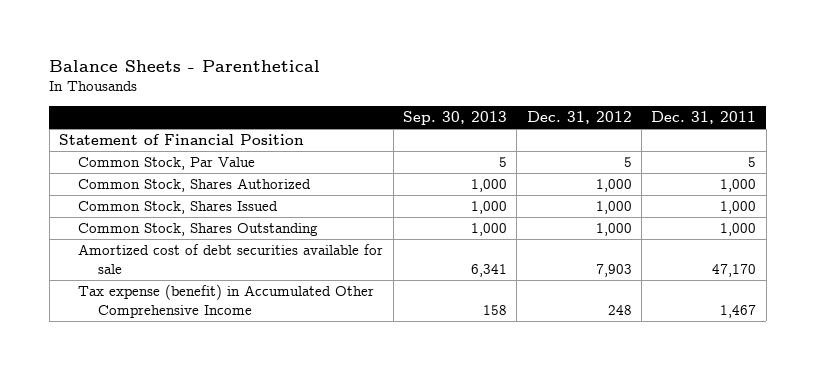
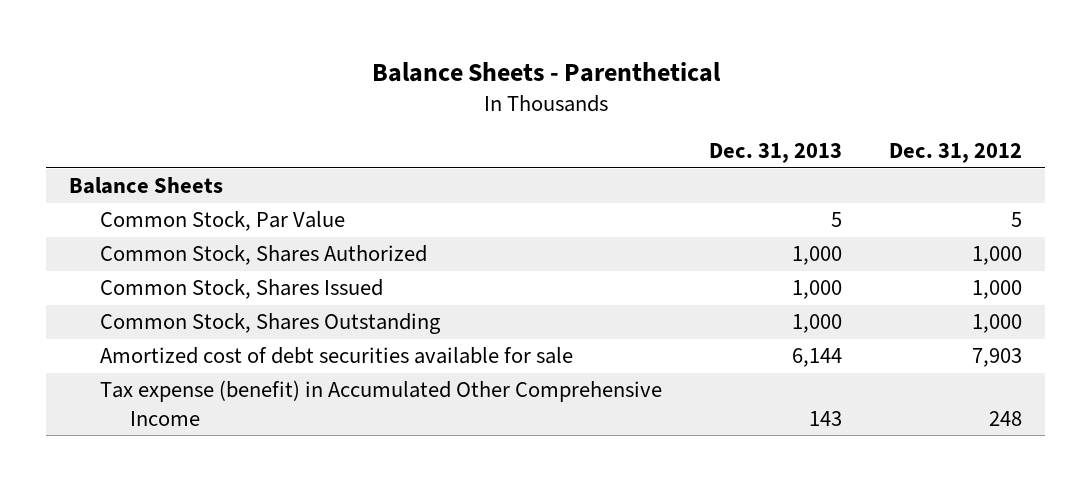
[403,110,508,125] Sep. 30, 2013 -> none
[651,110,757,124] Dec. 31, 2011 -> none
none -> [708,143,842,164] Dec. 31, 2013
[59,134,305,146] Statement of Financial Position -> [69,177,224,195] Balance Sheets

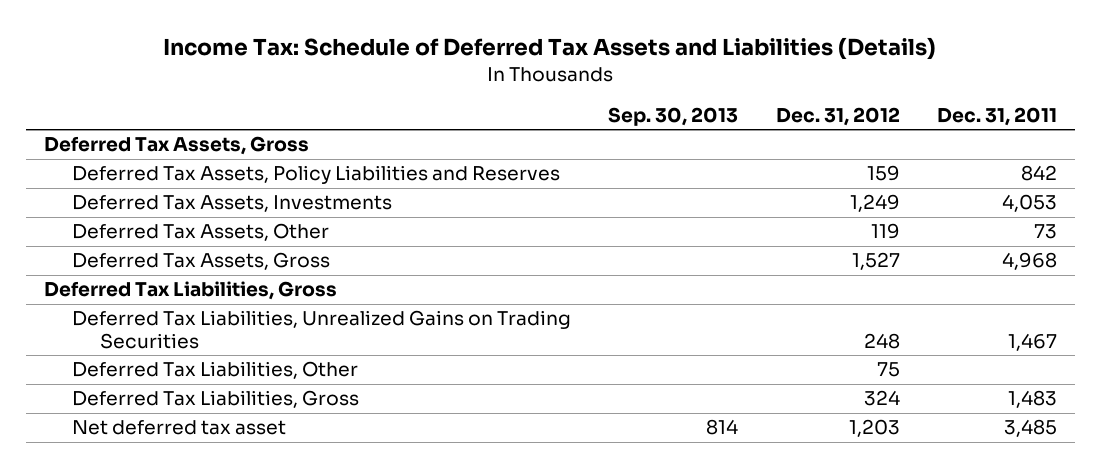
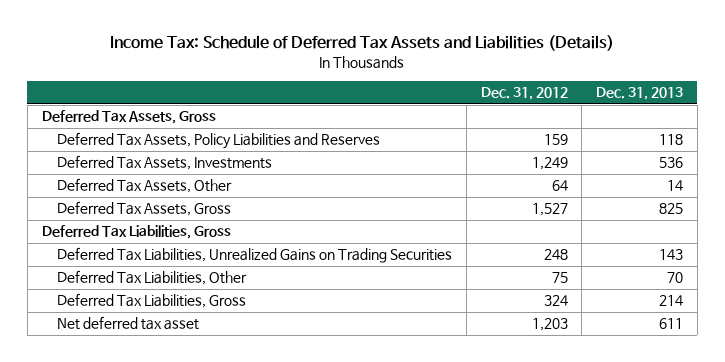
[608,106,739,126] Sep. 30, 2013 -> none
[936,106,1057,126] Dec. 31, 2011 -> none
none -> [596,87,684,101] Dec. 31, 2013
[870,223,900,240] 119 -> [551,180,568,192] 64

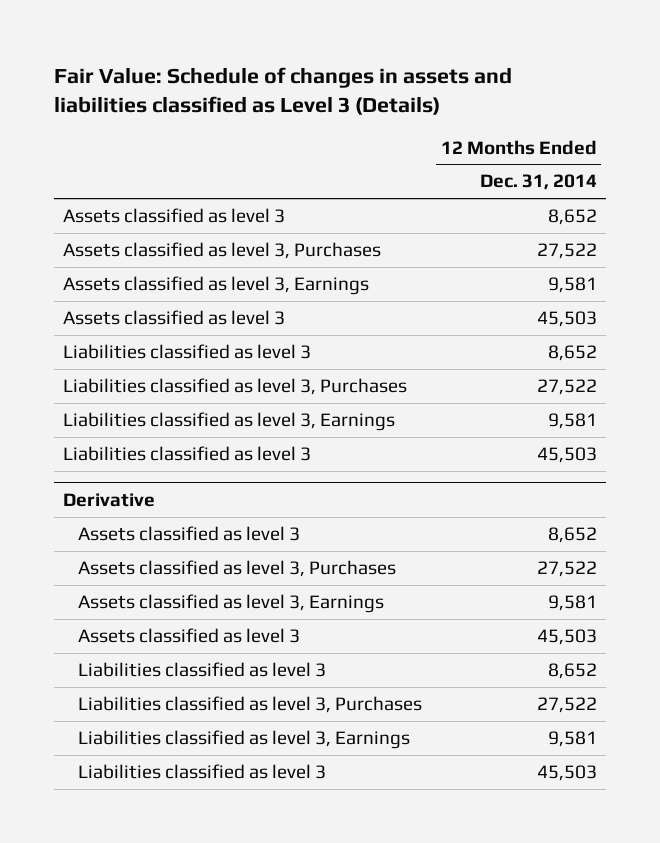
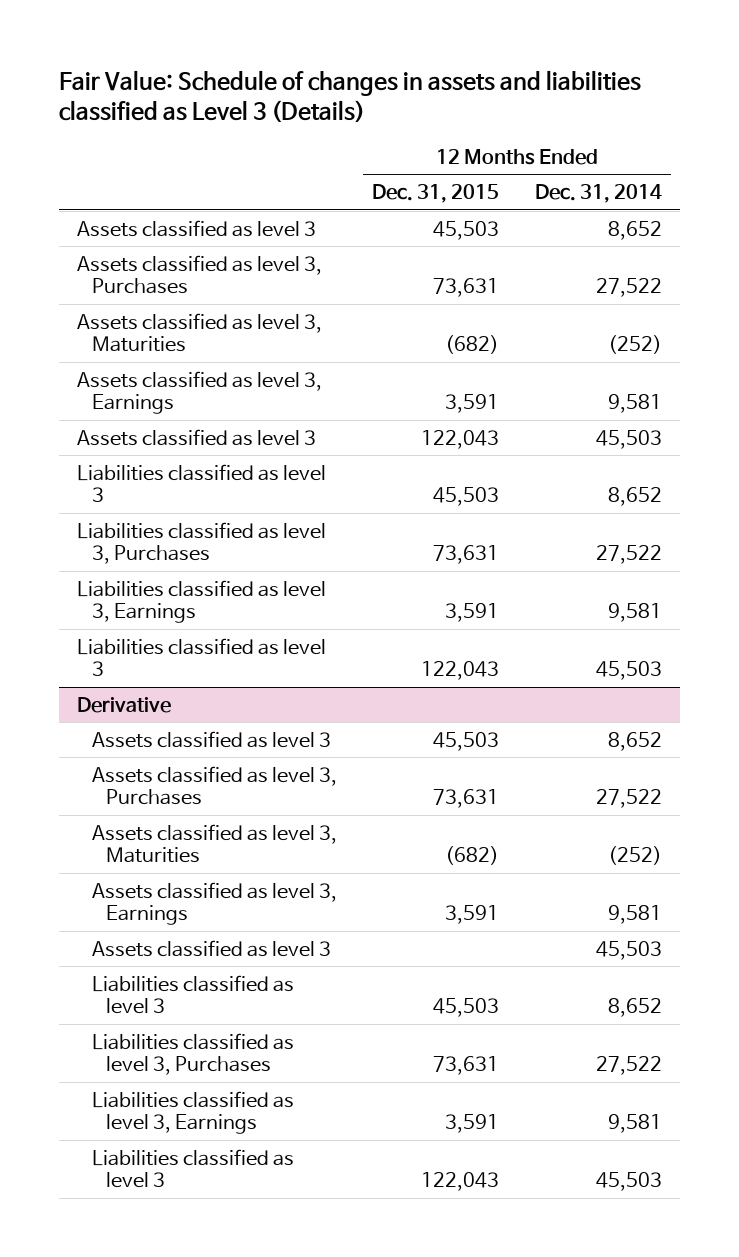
none -> [372,183,500,203] Dec. 31, 2015
none -> [76,312,322,353] Assets classified as level 3, Maturities
none -> [91,823,337,864] Assets classified as level 3, Maturities

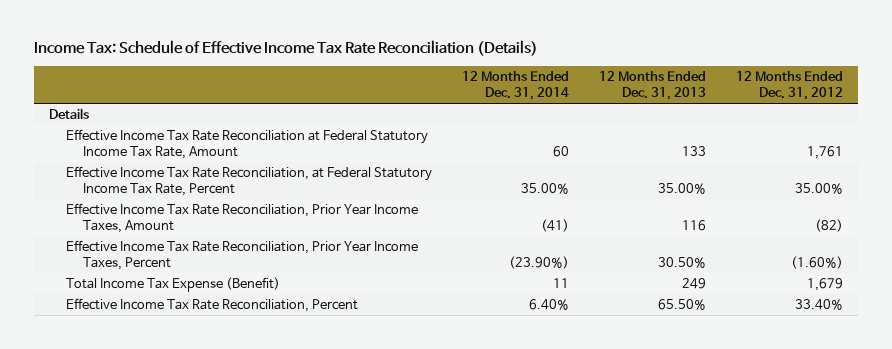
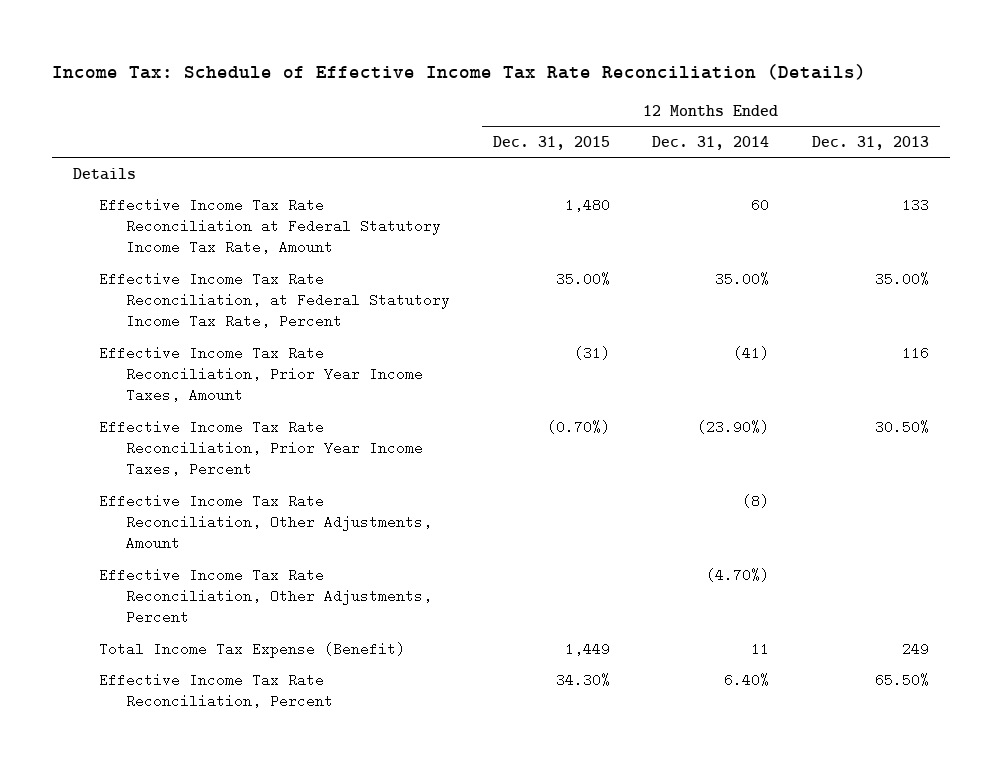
[736,71,844,100] 12 Months Ended Dec. 31, 2012 -> none
none -> [492,135,610,150] Dec. 31, 2015
none -> [99,493,432,551] Effective Income Tax Rate Reconciliation, Other Adjustments, Amount
none -> [99,567,432,625] Effective Income Tax Rate Reconciliation, Other Adjustments, Percent

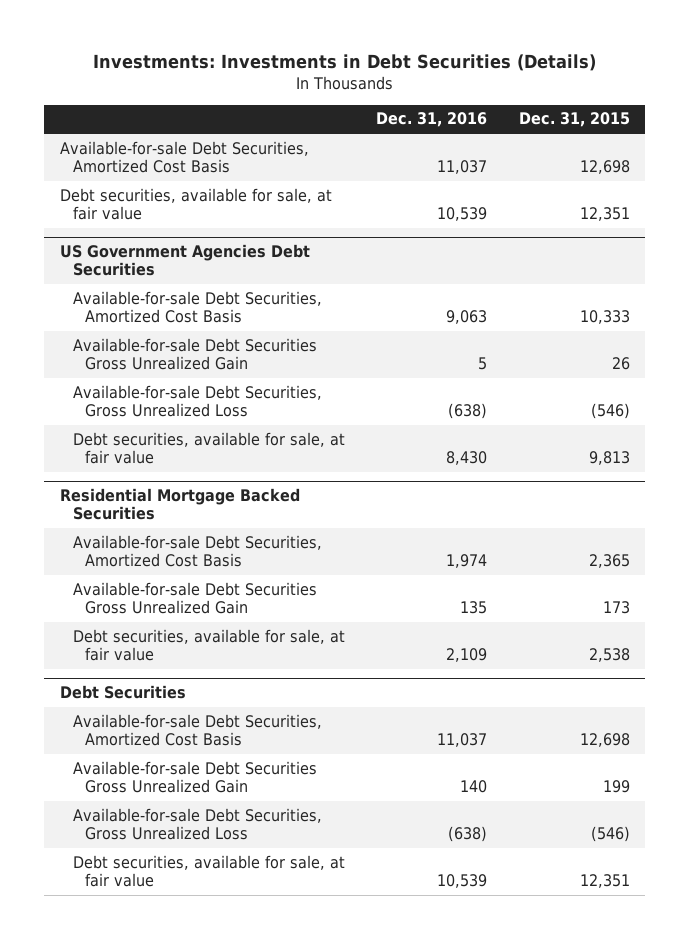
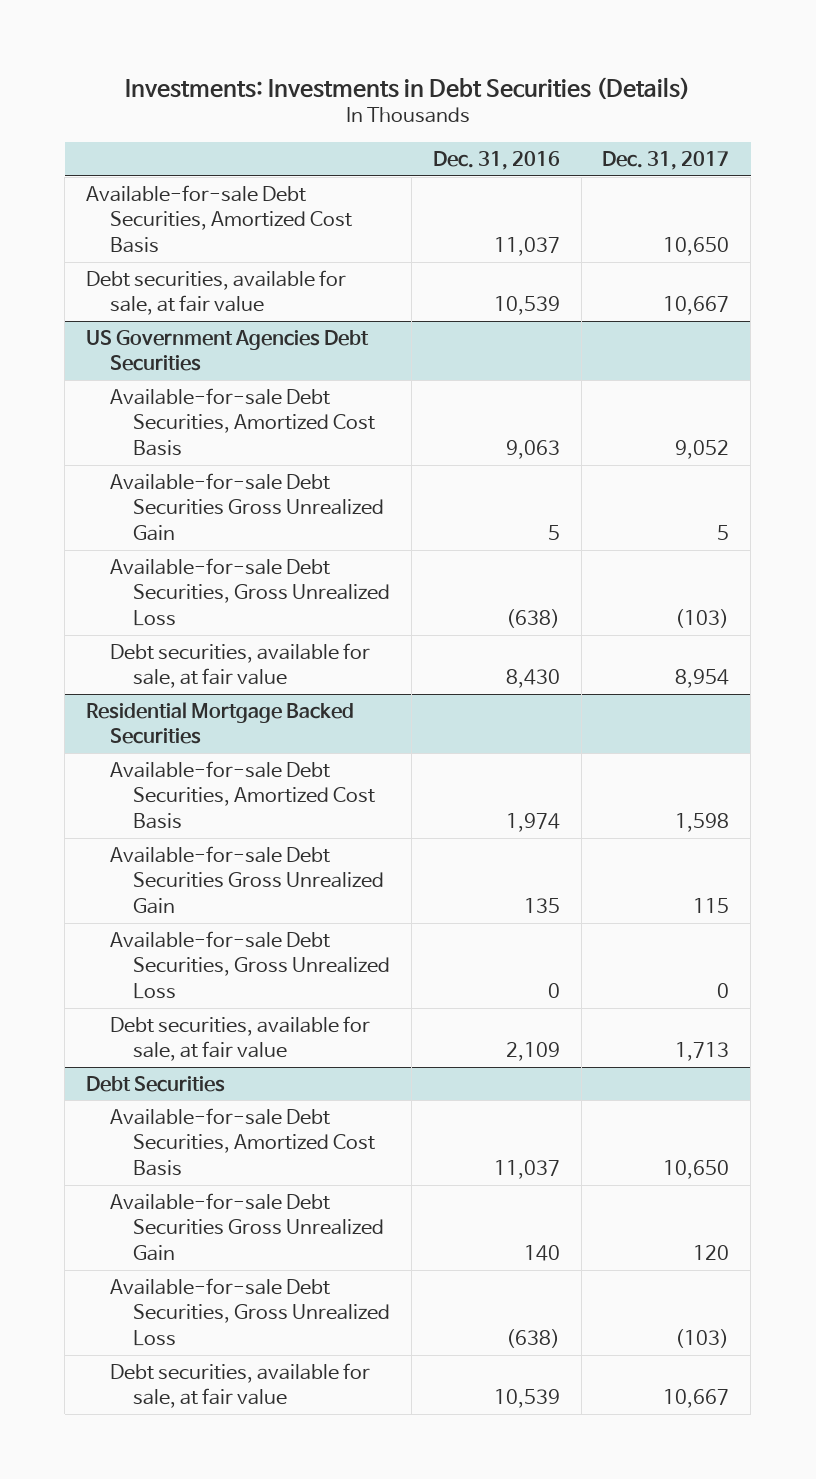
[518,112,630,128] Dec. 31, 2015 -> none
none -> [602,151,730,171] Dec. 31, 2017
none -> [109,930,390,1000] Available-for-sale Debt Securities, Gross Unrealized Loss

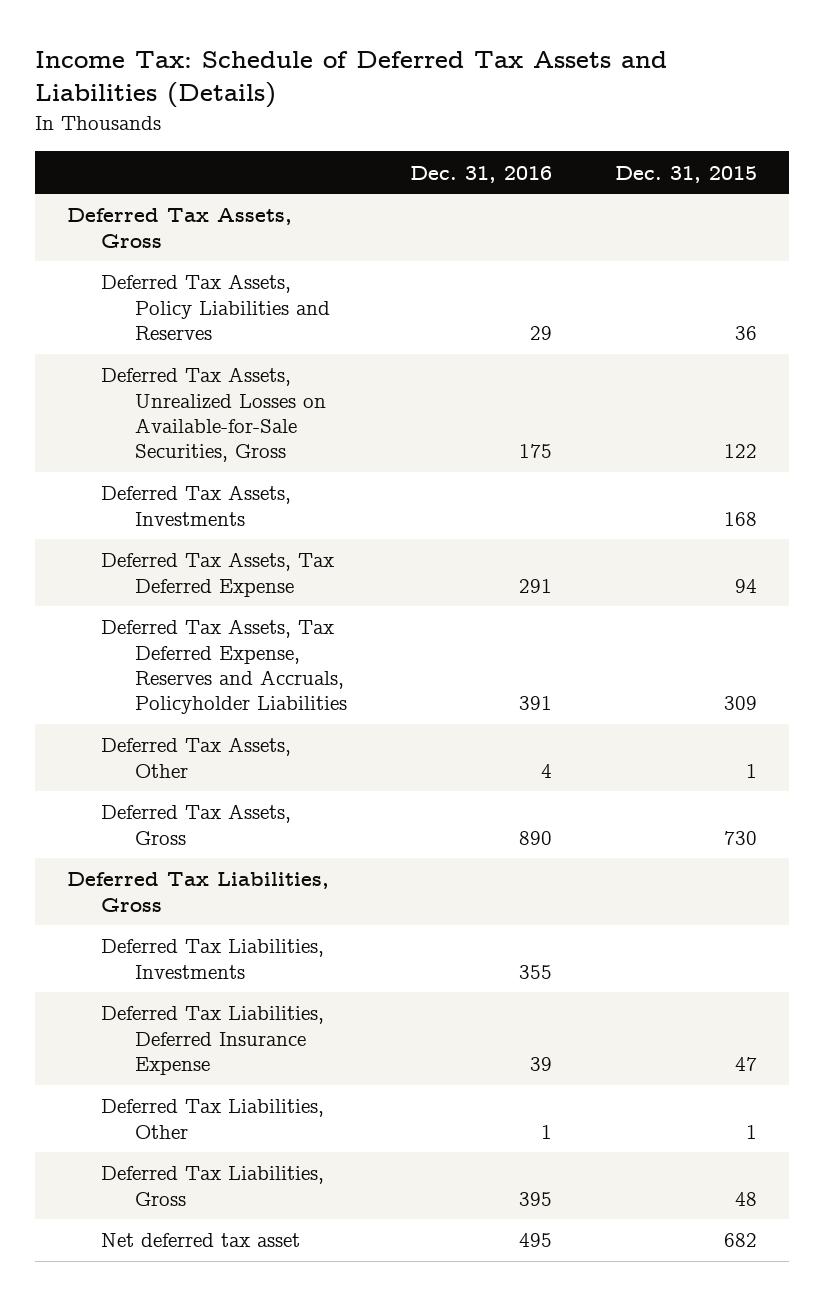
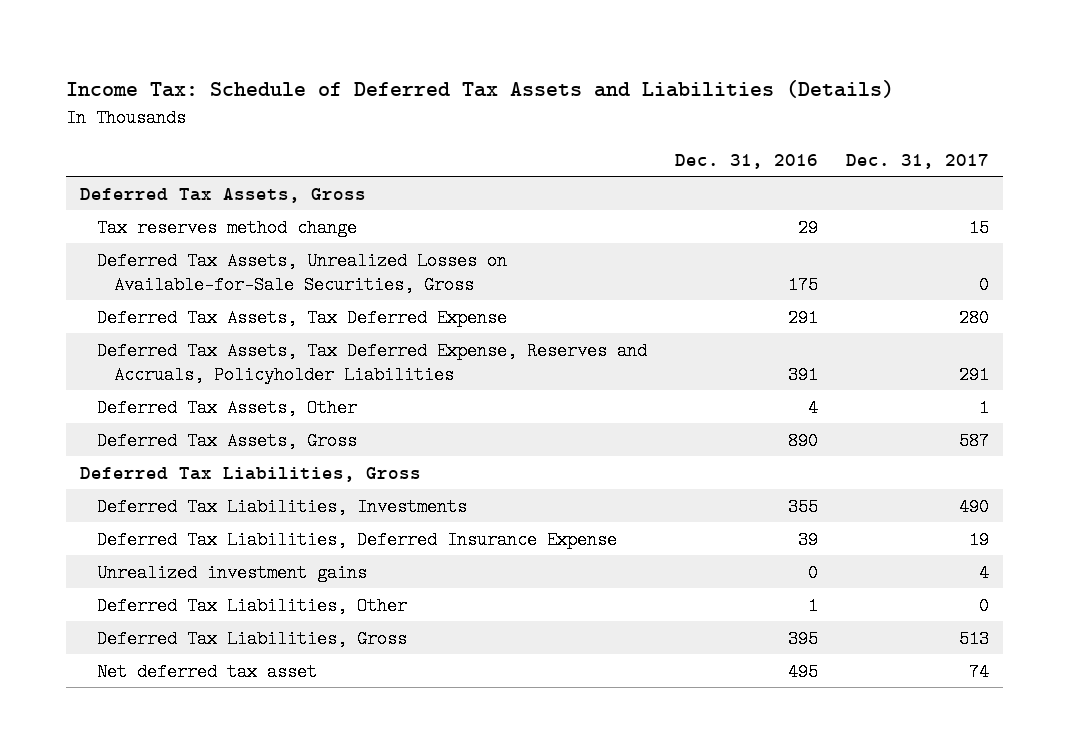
[615,165,758,183] Dec. 31, 2015 -> none
none -> [846,153,990,169] Dec. 31, 2017
[100,274,330,340] Deferred Tax Assets, Policy Liabilities and Reserves -> none
none -> [96,218,357,237] Tax reserves method change
[100,485,291,526] Deferred Tax Assets, Investments -> none
none -> [96,563,367,582] Unrealized investment gains

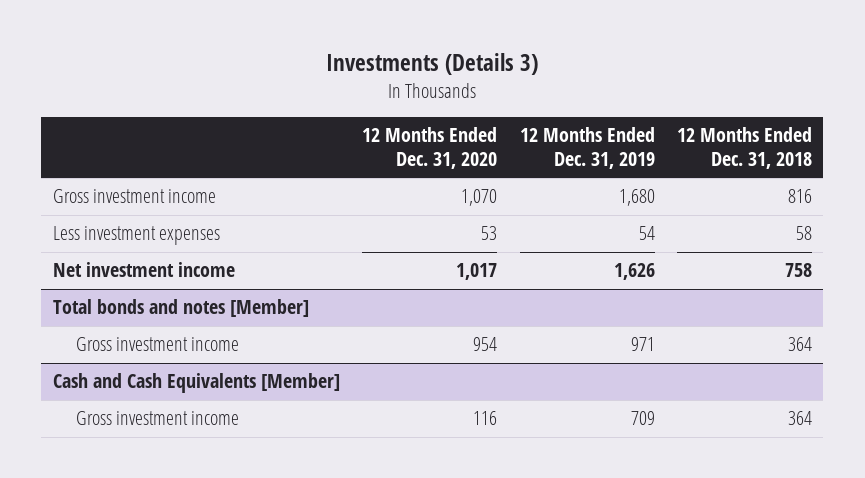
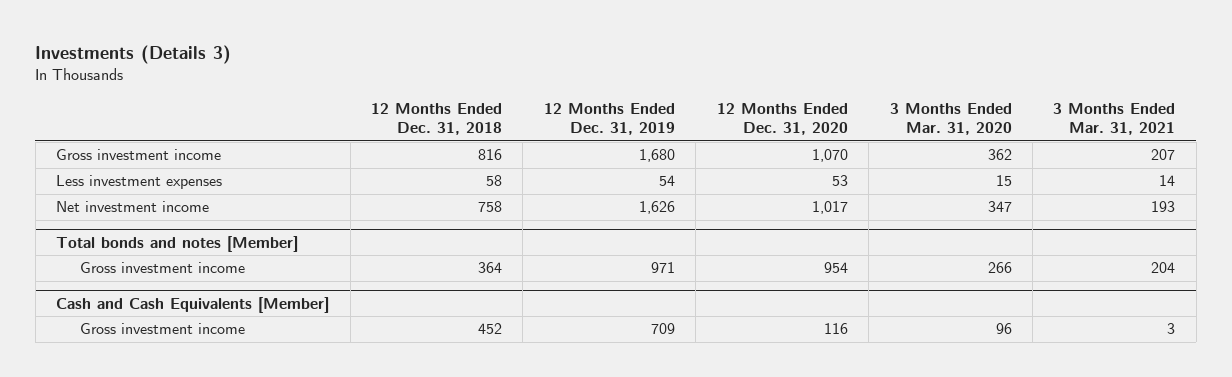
none -> [889,102,1012,136] 3 Months Ended Mar. 31, 2020
none -> [1053,102,1176,136] 3 Months Ended Mar. 31, 2021
[787,411,812,426] 364 -> [478,323,503,335] 452

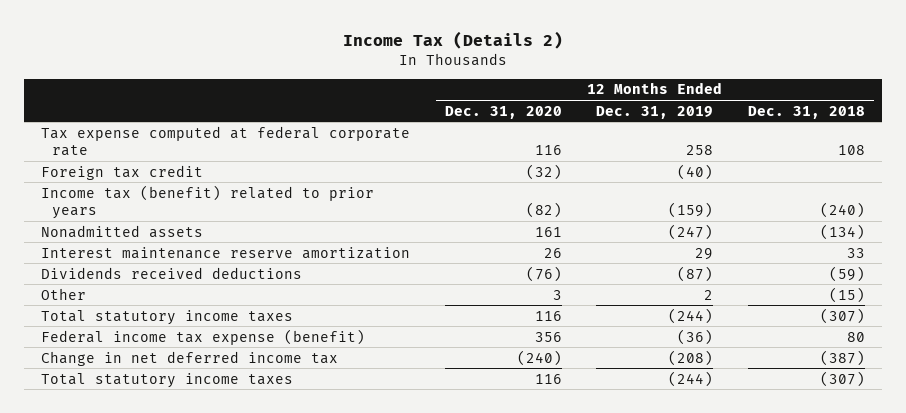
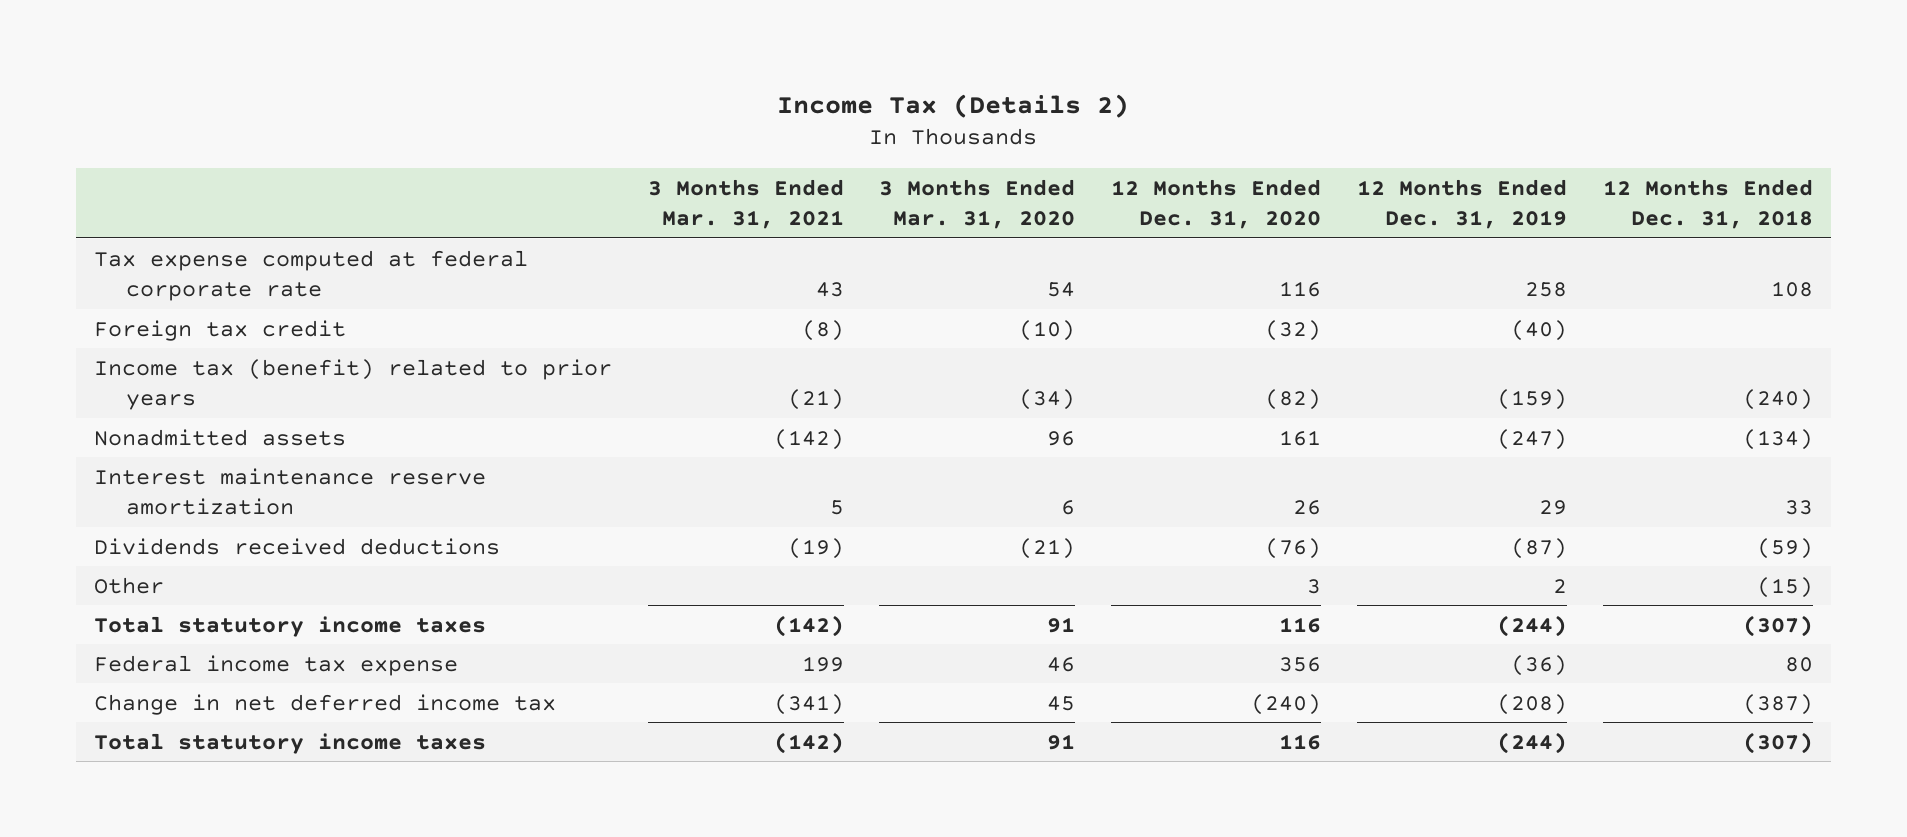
none -> [647,178,844,229] 3 Months Ended Mar. 31, 2021
none -> [879,178,1076,229] 3 Months Ended Mar. 31, 2020
[41,328,366,345] Federal income tax expense (benefit) -> [93,654,458,676] Federal income tax expense

